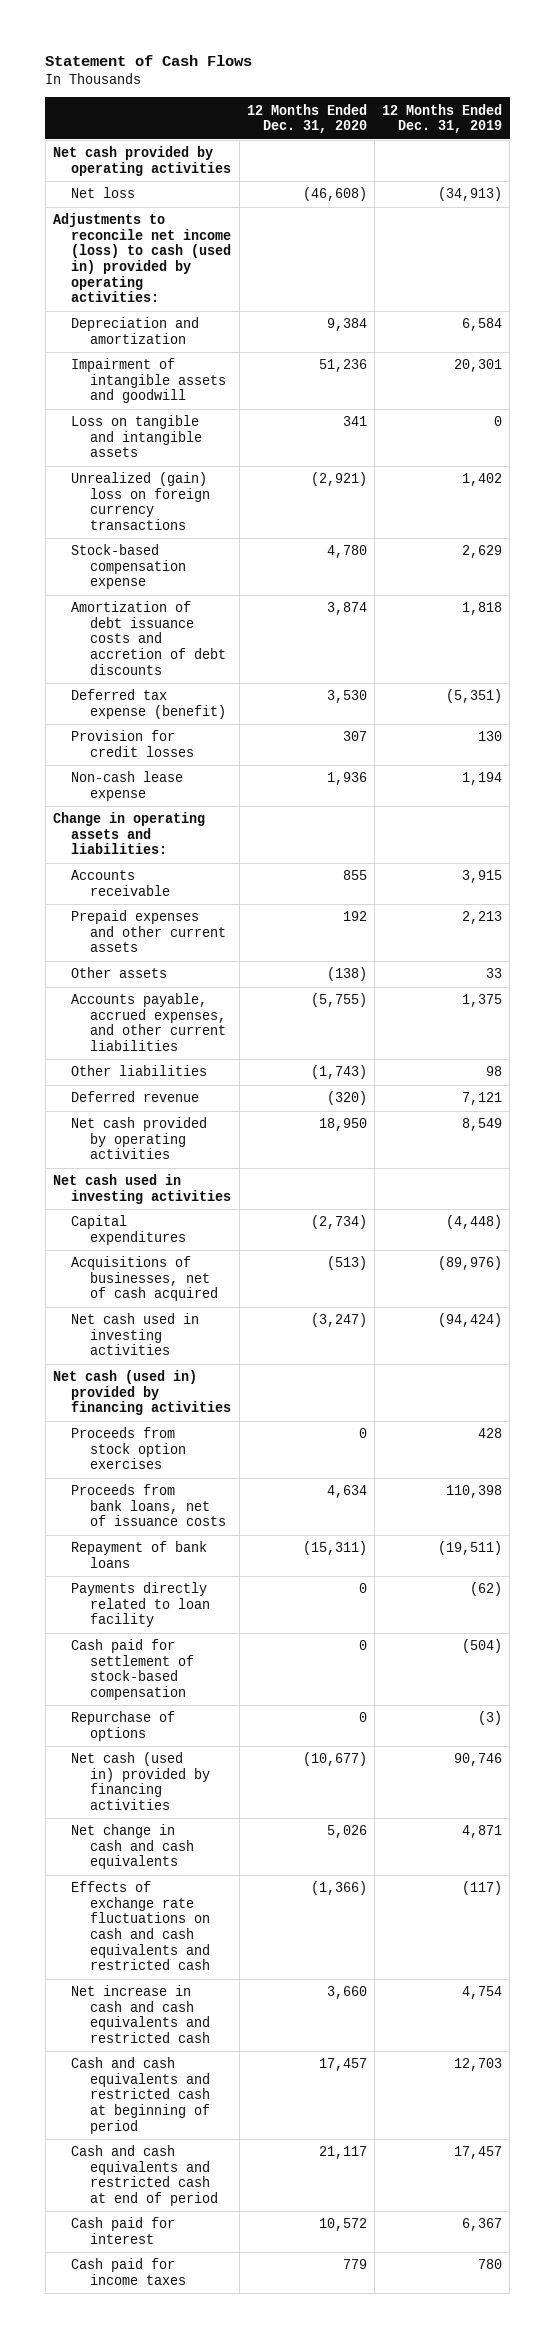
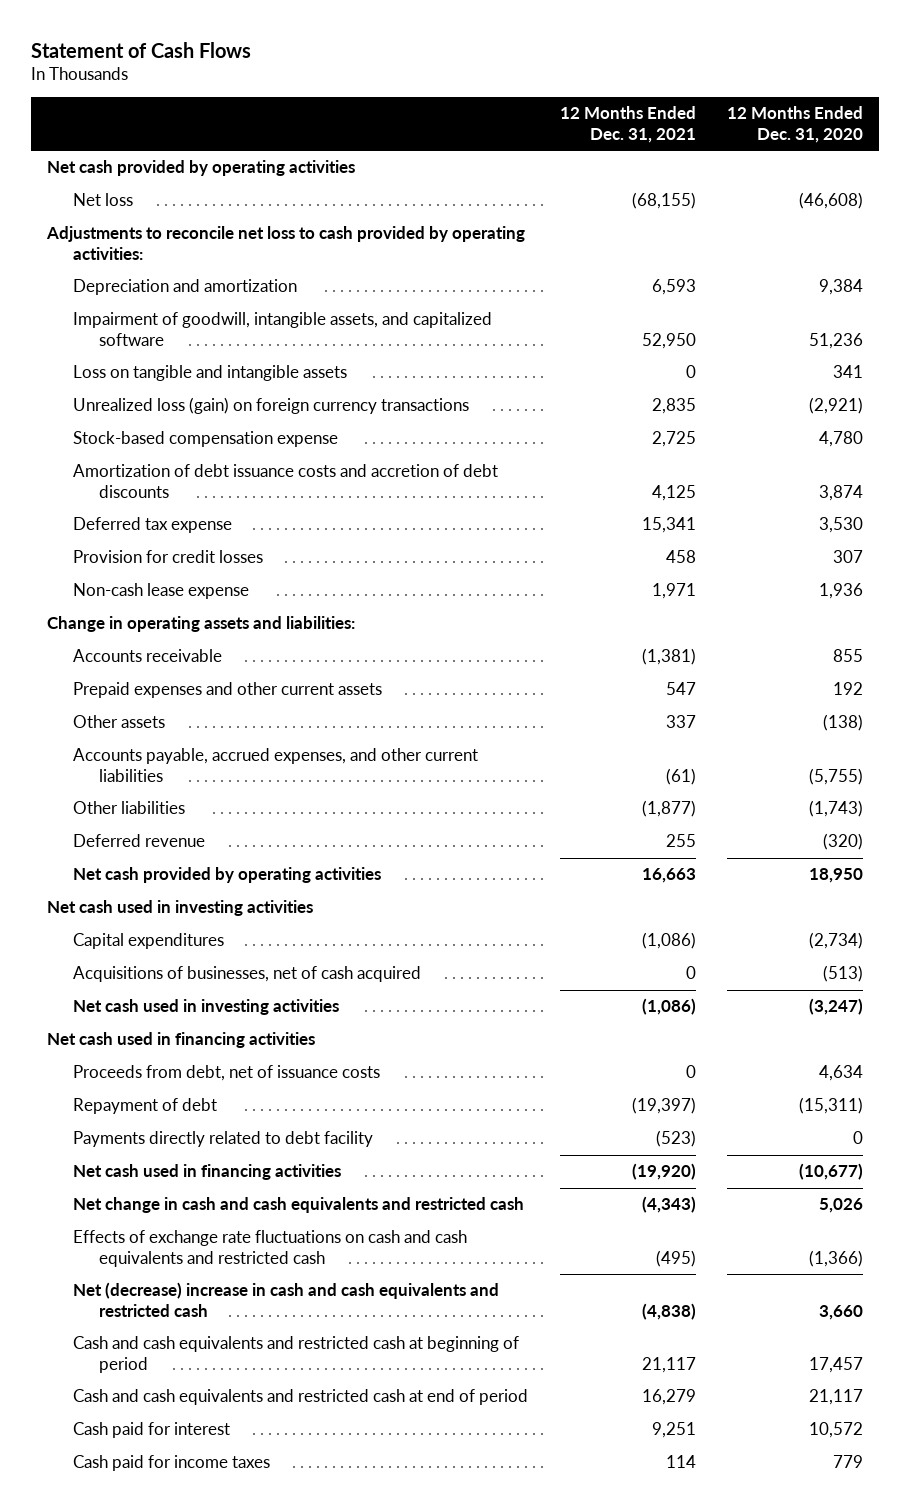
[381,103,502,134] 12 Months Ended Dec. 31, 2019 -> none
none -> [559,106,696,144] 12 Months Ended Dec. 31, 2021
[53,213,232,303] Adjustments to reconcile net income (loss) to cash (used in) provided by operating activities: -> [46,226,526,261] Adjustments to reconcile net loss to cash provided by operating activities:
[71,358,226,404] Impairment of intangible assets and goodwill -> [72,312,492,347] Impairment of goodwill, intangible assets, and capitalized software
[71,472,210,530] Unrealized (gain) loss on foreign currency transactions -> [72,397,469,415] Unrealized loss (gain) on foreign currency transactions
[71,689,226,719] Deferred tax expense (benefit) -> [72,517,232,534] Deferred tax expense
[71,1427,186,1470] Proceeds from stock option exercises -> none
[71,1639,194,1700] Cash paid for settlement of stock-based compensation -> none
[71,1711,176,1741] Repurchase of options -> none
[53,1370,232,1416] Net cash (used in) provided by financing activities -> [47,1032,316,1049] Net cash used in financing activities
[71,1484,226,1527] Proceeds from bank loans, net of issuance costs -> [72,1065,380,1082] Proceeds from debt, net of issuance costs
[71,1541,208,1568] Repayment of bank loans -> [72,1098,217,1115] Repayment of debt
[71,1582,210,1628] Payments directly related to loan facility -> [72,1131,373,1148] Payments directly related to debt facility
[71,1752,210,1810] Net cash (used in) provided by financing activities -> [72,1164,341,1181] Net cash used in financing activities
[71,1824,194,1870] Net change in cash and cash equivalents -> [72,1197,524,1214] Net change in cash and cash equivalents and restricted cash
[71,1985,210,2043] Net increase in cash and cash equivalents and restricted cash -> [72,1282,499,1318] Net (decrease) increase in cash and cash equivalents and restricted cash

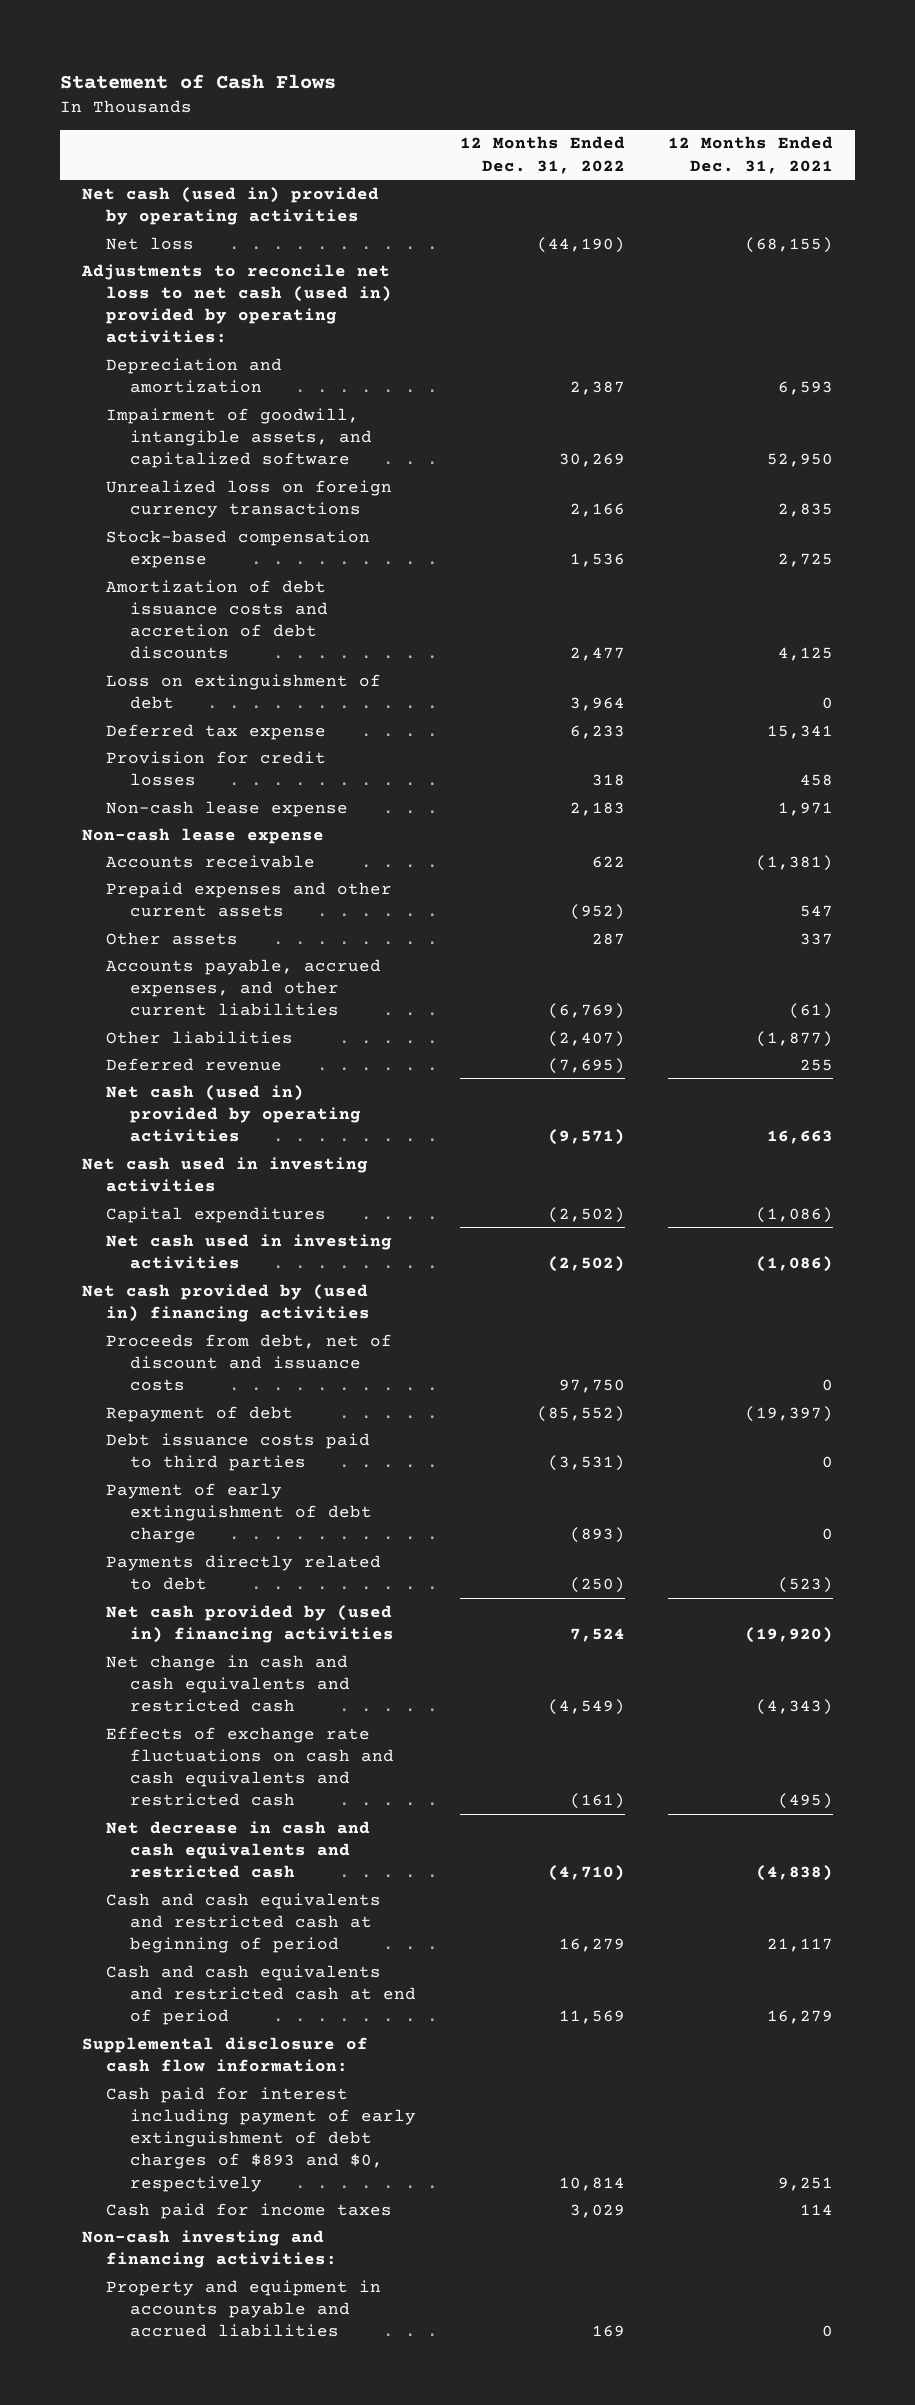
[727,106,864,144] 12 Months Ended Dec. 31, 2020 -> none
none -> [459,136,625,174] 12 Months Ended Dec. 31, 2022
[47,160,356,177] Net cash provided by operating activities -> [81,186,379,226] Net cash (used in) provided by operating activities
[46,226,526,261] Adjustments to reconcile net loss to cash provided by operating activities: -> [80,263,393,344] Adjustments to reconcile net loss to net cash (used in) provided by operating activities:
[72,365,347,382] Loss on tangible and intangible assets -> none
[72,397,469,415] Unrealized loss (gain) on foreign currency transactions -> [106,479,393,519] Unrealized loss on foreign currency transactions
none -> [106,673,382,710] Loss on extinguishment of debt
[47,616,356,633] Change in operating assets and liabilities: -> [81,827,324,844] Non-cash lease expense
[72,867,381,884] Net cash provided by operating activities -> [106,1084,362,1143] Net cash (used in) provided by operating activities
[72,966,421,983] Acquisitions of businesses, net of cash acquired -> none
[47,1032,316,1049] Net cash used in financing activities -> [81,1283,371,1323] Net cash provided by (used in) financing activities
[72,1065,380,1082] Proceeds from debt, net of issuance costs -> [106,1333,393,1392] Proceeds from debt, net of discount and issuance costs
none -> [106,1432,371,1472] Debt issuance costs paid to third parties
none -> [106,1482,373,1544] Payment of early extinguishment of debt charge
[72,1131,373,1148] Payments directly related to debt facility -> [106,1554,382,1591] Payments directly related to debt
[72,1164,341,1181] Net cash used in financing activities -> [106,1604,395,1644] Net cash provided by (used in) financing activities
[72,1282,499,1318] Net (decrease) increase in cash and cash equivalents and restricted cash -> [106,1820,371,1879] Net decrease in cash and cash equivalents and restricted cash
none -> [81,2036,368,2073] Supplemental disclosure of cash flow information:
[72,1422,230,1439] Cash paid for interest -> [106,2086,417,2192] Cash paid for interest including payment of early extinguishment of debt charges of $893 and $0, respectively
none -> [81,2229,338,2269] Non-cash investing and financing activities:
none -> [106,2279,382,2338] Property and equipment in accounts payable and accrued liabilities

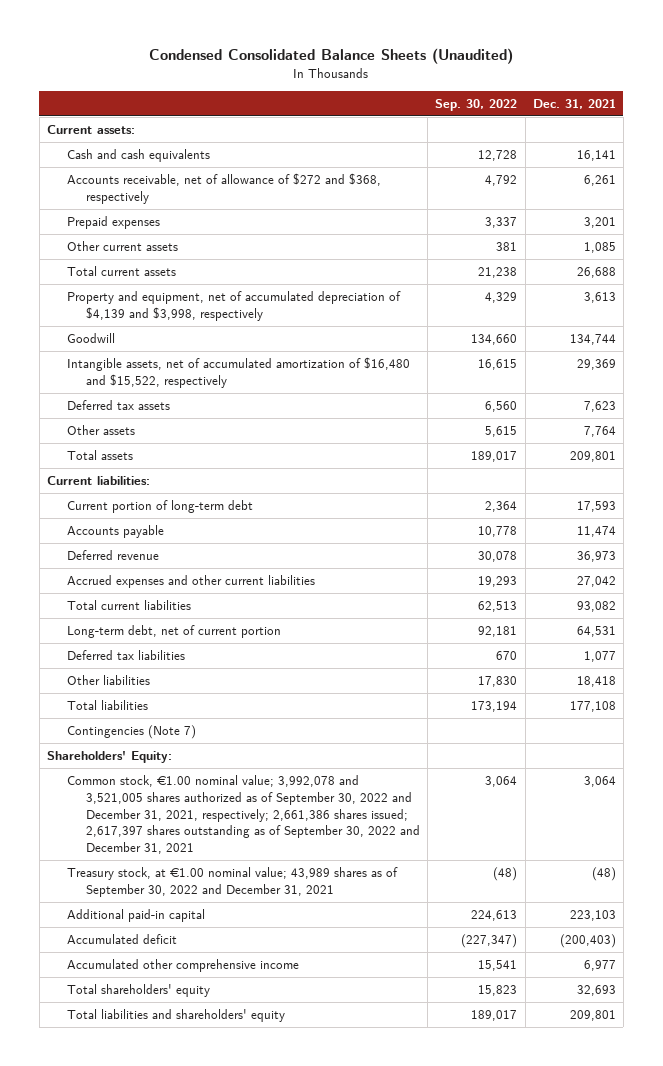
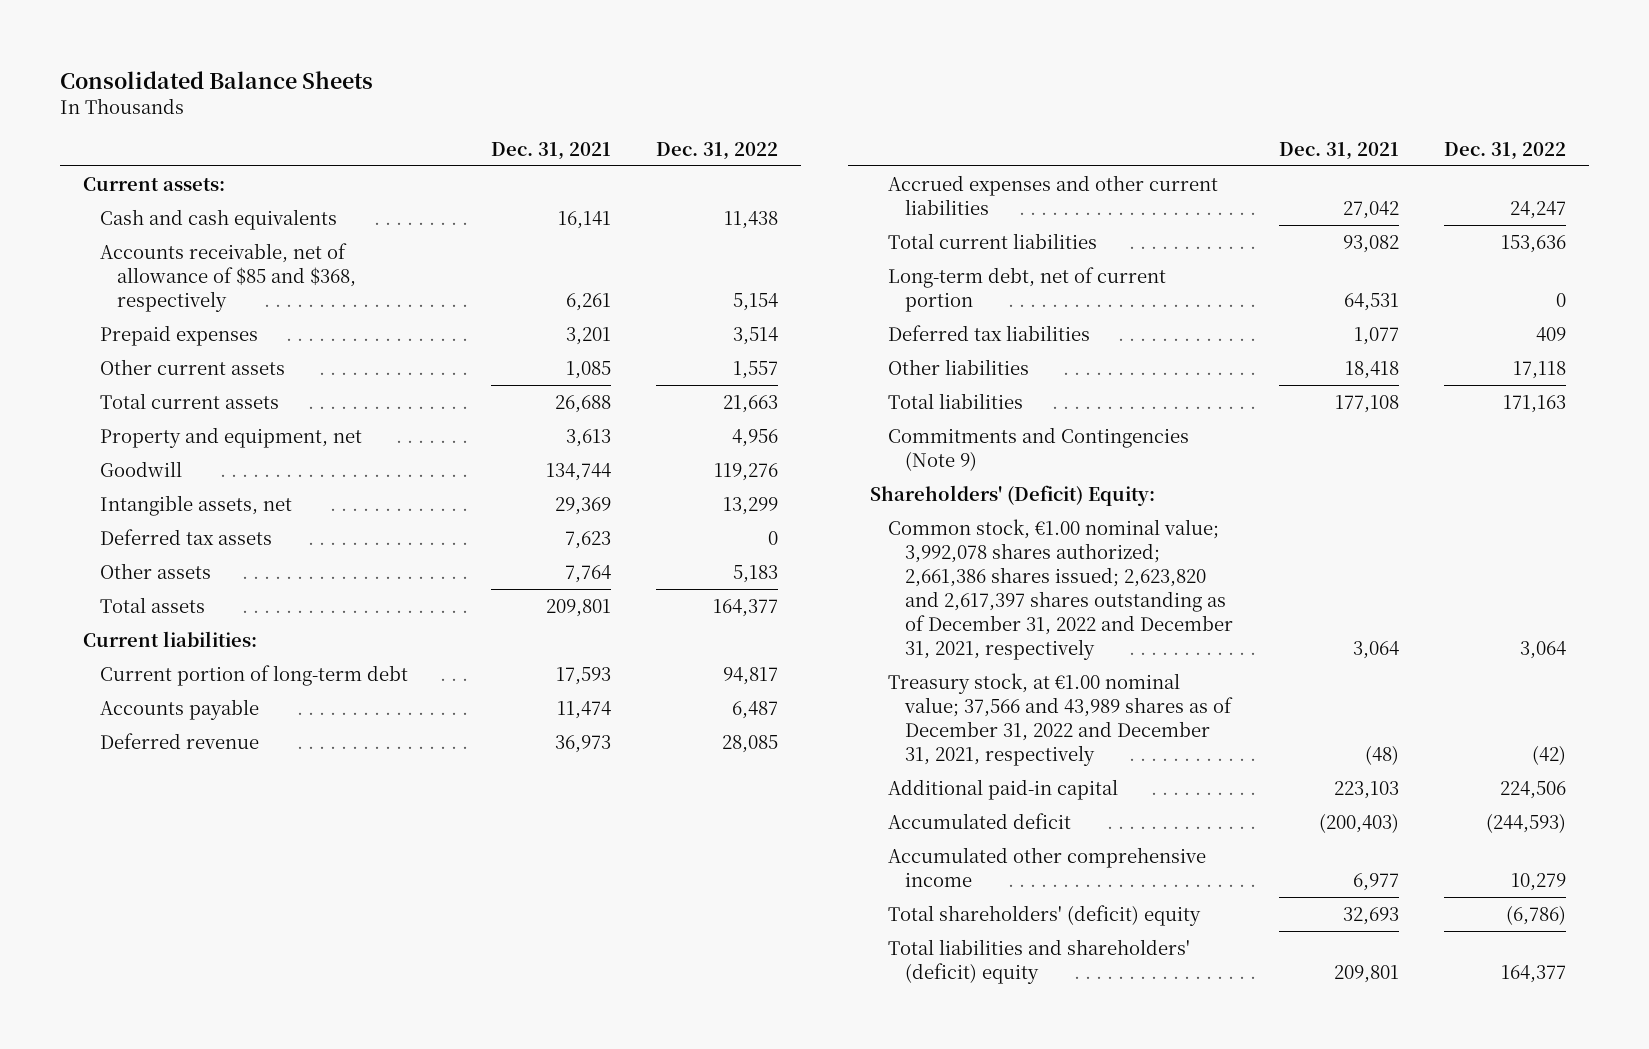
[149,47,514,64] Condensed Consolidated Balance Sheets (Unaudited) -> [59,70,373,89] Consolidated Balance Sheets
[435,98,518,111] Sep. 30, 2022 -> none
none -> [656,141,779,160] Dec. 31, 2022
[66,173,381,204] Accounts receivable, net of allowance of $272 and $368, respectively -> [99,242,357,312] Accounts receivable, net of allowance of $85 and $368, respectively
[66,291,401,321] Property and equipment, net of accumulated depreciation of $4,139 and $3,998, respectively -> [99,426,362,448] Property and equipment, net
[66,357,410,388] Intangible assets, net of accumulated amortization of $16,480 and $15,522, respectively -> [99,494,292,516] Intangible assets, net
[66,725,196,740] Contingencies (Note 7) -> [887,426,1189,471] Commitments and Contingencies (Note 9)
[47,751,173,764] Shareholders' Equity: -> [870,484,1156,506] Shareholders' (Deficit) Equity:
[66,775,421,855] Common stock, €1.00 nominal value; 3,992,078 and 3,521,005 shares authorized as of September 30, 2022 and December 31, 2021, respectively; 2,661,386 shares issued; 2,617,397 shares outstanding as of September 30, 2022 and December 31, 2021 -> [887,518,1233,660] Common stock, €1.00 nominal value; 3,992,078 shares authorized; 2,661,386 shares issued; 2,623,820 and 2,617,397 shares outstanding as of December 31, 2022 and December 31, 2021, respectively
[66,867,398,897] Treasury stock, at €1.00 nominal value; 43,989 shares as of September 30, 2022 and December 31, 2021 -> [887,672,1233,766] Treasury stock, at €1.00 nominal value; 37,566 and 43,989 shares as of December 31, 2022 and December 31, 2021, respectively
[66,984,210,998] Total shareholders' equity -> [887,904,1201,926] Total shareholders' (deficit) equity
[66,1009,285,1023] Total liabilities and shareholders' equity -> [887,938,1190,984] Total liabilities and shareholders' (deficit) equity

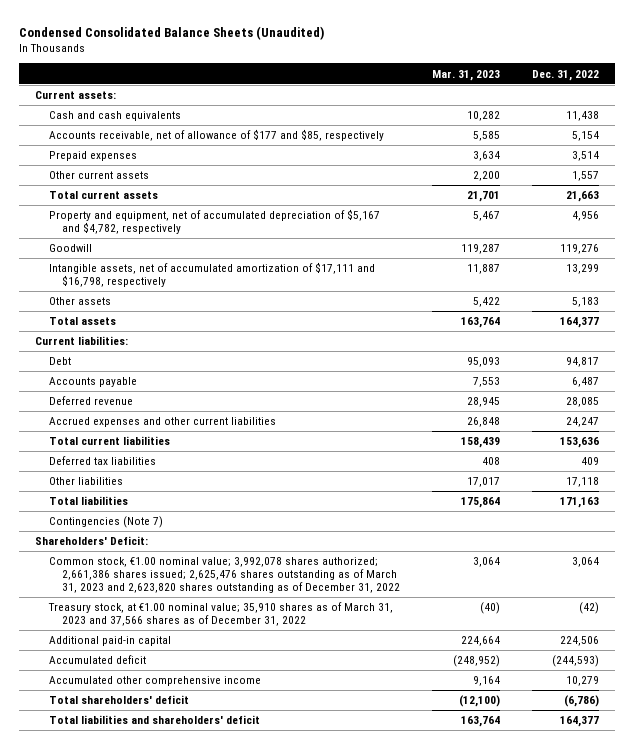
[59,70,373,89] Consolidated Balance Sheets -> [19,25,325,40] Condensed Consolidated Balance Sheets (Unaudited)
[490,141,611,160] Dec. 31, 2021 -> none
none -> [431,69,500,81] Mar. 31, 2023
[99,242,357,312] Accounts receivable, net of allowance of $85 and $368, respectively -> [48,129,384,142] Accounts receivable, net of allowance of $177 and $85, respectively
[99,426,362,448] Property and equipment, net -> [48,209,380,235] Property and equipment, net of accumulated depreciation of $5,167 and $4,782, respectively
[99,528,272,545] Deferred tax assets -> none
[99,494,292,516] Intangible assets, net -> [48,262,375,288] Intangible assets, net of accumulated amortization of $17,111 and $16,798, respectively
[99,664,408,686] Current portion of long-term debt -> [48,357,71,366] Debt
[887,266,1166,312] Long-term debt, net of current portion -> none
[887,426,1189,471] Commitments and Contingencies (Note 9) -> [48,516,163,529] Contingencies (Note 7)
[870,484,1156,506] Shareholders' (Deficit) Equity: -> [35,536,149,546] Shareholders' Deficit:
[887,518,1233,660] Common stock, €1.00 nominal value; 3,992,078 shares authorized; 2,661,386 shares issued; 2,623,820 and 2,617,397 shares outstanding as of December 31, 2022 and December 31, 2021, respectively -> [48,557,400,594] Common stock, €1.00 nominal value; 3,992,078 shares authorized; 2,661,386 shares issued; 2,625,476 shares outstanding as of March 31, 2023 and 2,623,820 shares outstanding as of December 31, 2022
[887,672,1233,766] Treasury stock, at €1.00 nominal value; 37,566 and 43,989 shares as of December 31, 2022 and December 31, 2021, respectively -> [47,602,393,627] Treasury stock, at €1.00 nominal value; 35,910 shares as of March 31, 2023 and 37,566 shares as of December 31, 2022
[887,904,1201,926] Total shareholders' (deficit) equity -> [48,695,189,705] Total shareholders' deficit
[887,938,1190,984] Total liabilities and shareholders' (deficit) equity -> [48,715,260,725] Total liabilities and shareholders' deficit

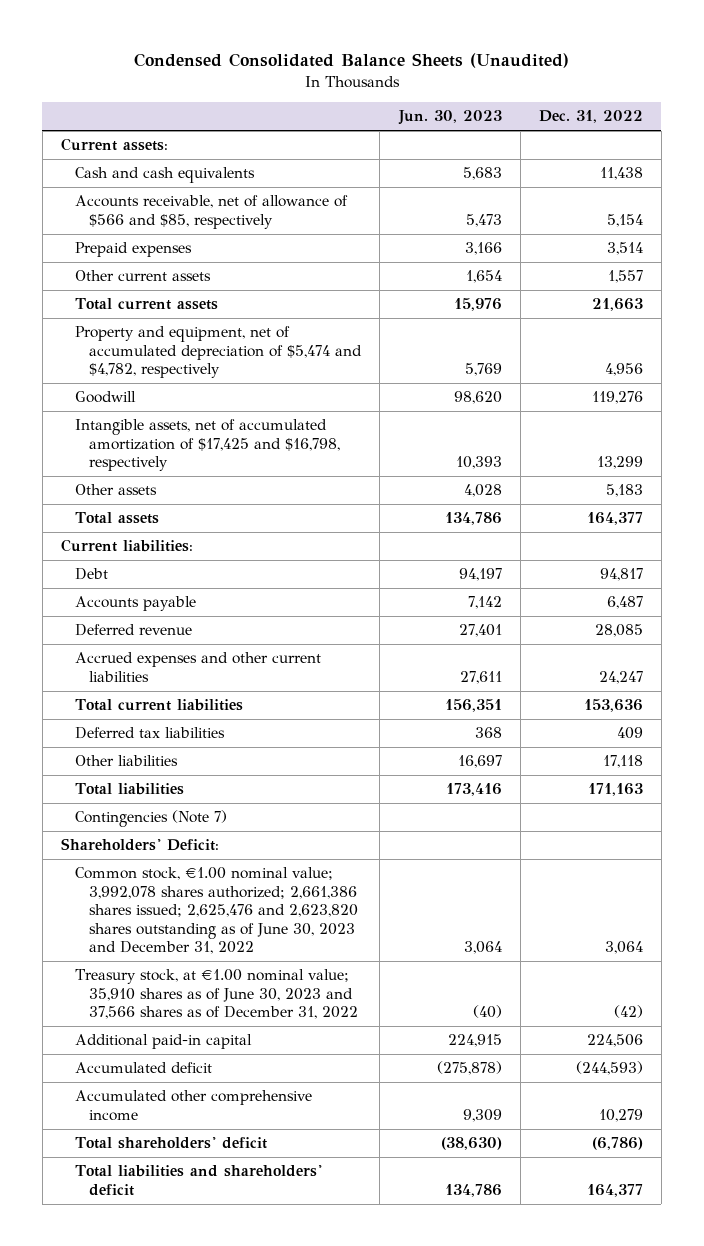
[431,69,500,81] Mar. 31, 2023 -> none
none -> [397,110,502,126] Jun. 30, 2023
[48,129,384,142] Accounts receivable, net of allowance of $177 and $85, respectively -> [75,195,349,229] Accounts receivable, net of allowance of $566 and $85, respectively
[48,209,380,235] Property and equipment, net of accumulated depreciation of $5,167 and $4,782, respectively -> [75,326,363,379] Property and equipment, net of accumulated depreciation of $5,474 and $4,782, respectively
[48,262,375,288] Intangible assets, net of accumulated amortization of $17,111 and $16,798, respectively -> [75,419,341,472] Intangible assets, net of accumulated amortization of $17,425 and $16,798, respectively
[48,557,400,594] Common stock, €1.00 nominal value; 3,992,078 shares authorized; 2,661,386 shares issued; 2,625,476 shares outstanding as of March 31, 2023 and 2,623,820 shares outstanding as of December 31, 2022 -> [75,867,359,955] Common stock, €1.00 nominal value; 3,992,078 shares authorized; 2,661,386 shares issued; 2,625,476 and 2,623,820 shares outstanding as of June 30, 2023 and December 31, 2022
[47,602,393,627] Treasury stock, at €1.00 nominal value; 35,910 shares as of March 31, 2023 and 37,566 shares as of December 31, 2022 -> [75,969,359,1020] Treasury stock, at €1.00 nominal value; 35,910 shares as of June 30, 2023 and 37,566 shares as of December 31, 2022

